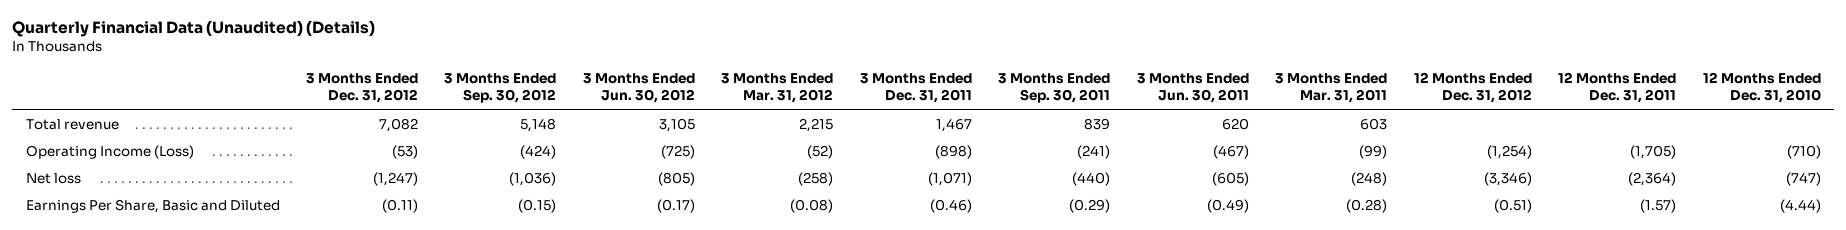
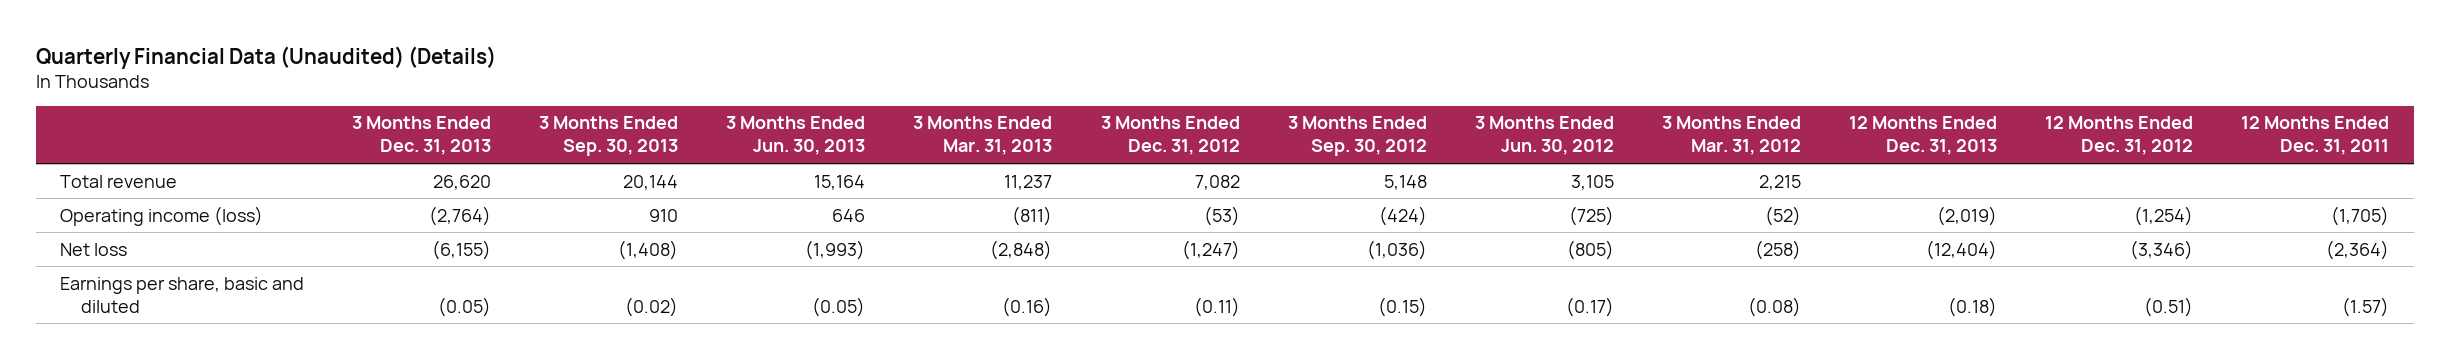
[859,73,972,104] 3 Months Ended Dec. 31, 2011 -> none
[998,73,1111,104] 3 Months Ended Sep. 30, 2011 -> none
[1136,73,1249,104] 3 Months Ended Jun. 30, 2011 -> none
[1275,73,1388,104] 3 Months Ended Mar. 31, 2011 -> none
[1702,72,1821,104] 12 Months Ended Dec. 31, 2010 -> none
none -> [351,116,491,156] 3 Months Ended Dec. 31, 2013
none -> [539,116,679,157] 3 Months Ended Sep. 30, 2013
none -> [726,116,866,156] 3 Months Ended Jun. 30, 2013
none -> [913,116,1053,156] 3 Months Ended Mar. 31, 2013
none -> [1849,116,1998,156] 12 Months Ended Dec. 31, 2013
[25,144,194,159] Operating Income (Loss) -> [59,205,263,226] Operating income (loss)
[25,198,280,213] Earnings Per Share, Basic and Diluted -> [59,276,304,313] Earnings per share, basic and diluted

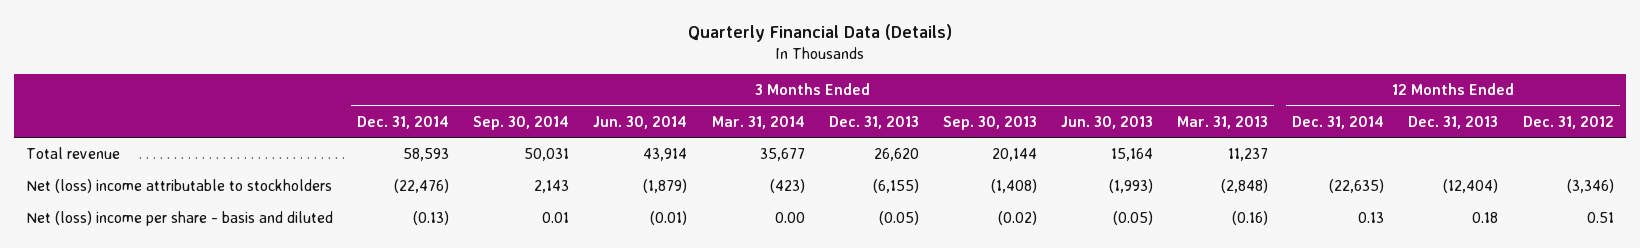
[35,45,496,69] Quarterly Financial Data (Unaudited) (Details) -> [687,23,952,42] Quarterly Financial Data (Details)
[1100,116,1240,156] 3 Months Ended Dec. 31, 2012 -> none
[1287,116,1427,157] 3 Months Ended Sep. 30, 2012 -> none
[1474,116,1614,156] 3 Months Ended Jun. 30, 2012 -> none
[1661,116,1801,156] 3 Months Ended Mar. 31, 2012 -> none
[2241,116,2390,156] 12 Months Ended Dec. 31, 2011 -> none
none -> [357,115,450,129] Dec. 31, 2014
none -> [473,115,570,130] Sep. 30, 2014
none -> [593,115,688,129] Jun. 30, 2014
none -> [711,115,805,129] Mar. 31, 2014
none -> [1292,115,1385,129] Dec. 31, 2014
[59,205,263,226] Operating income (loss) -> none
[59,242,127,256] Net loss -> [25,179,332,194] Net (loss) income attributable to stockholders
[59,276,304,313] Earnings per share, basic and diluted -> [25,211,333,227] Net (loss) income per share - basis and diluted
[1948,296,1998,317] (0.18) -> [1472,212,1499,224] 0.18
[2144,296,2194,317] (0.51) -> [1586,212,1614,224] 0.51

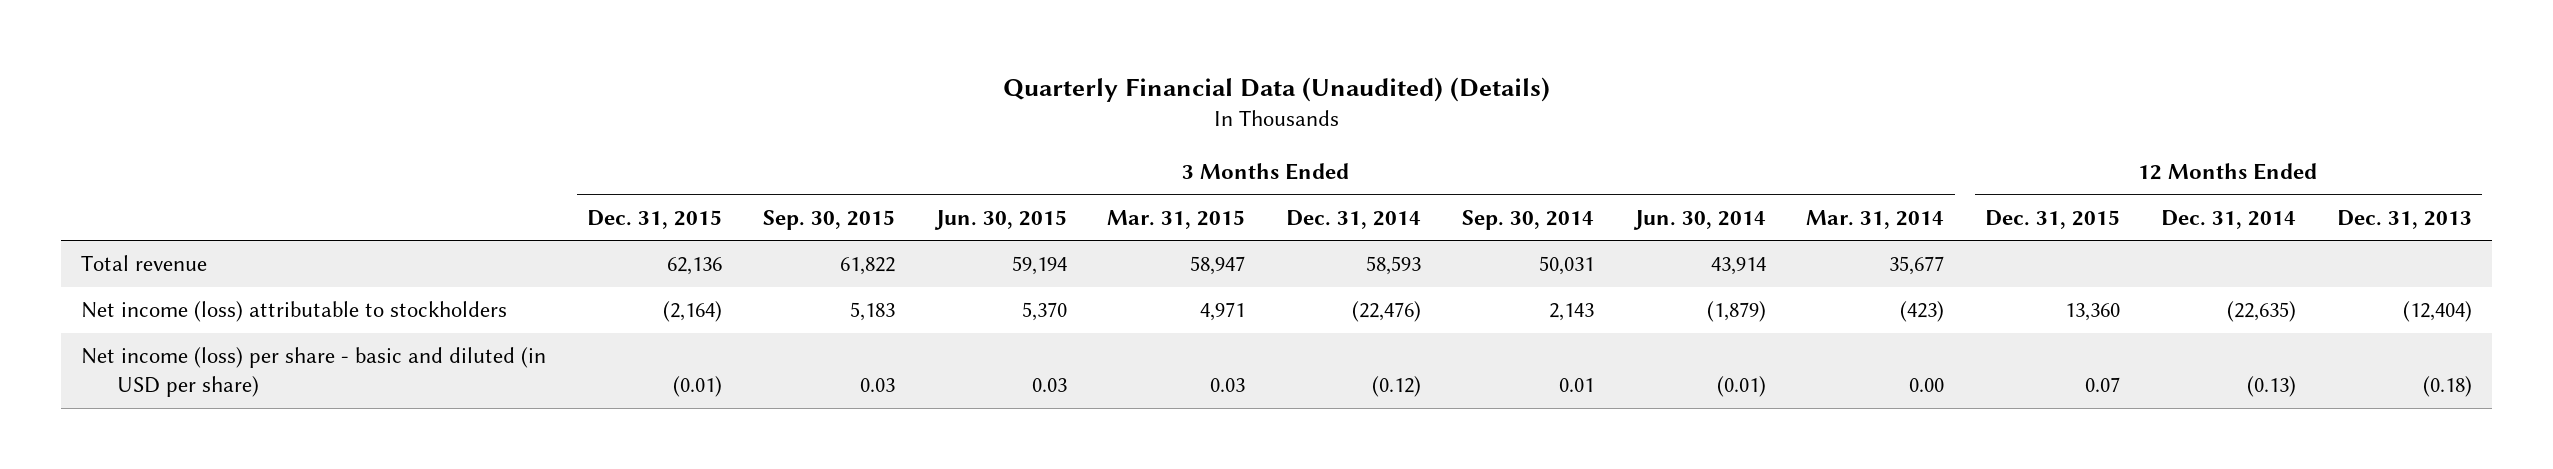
[687,23,952,42] Quarterly Financial Data (Details) -> [1002,77,1550,103] Quarterly Financial Data (Unaudited) (Details)
[828,115,919,129] Dec. 31, 2013 -> none
[942,115,1037,130] Sep. 30, 2013 -> none
[1061,115,1154,129] Jun. 30, 2013 -> none
[1177,115,1269,129] Mar. 31, 2013 -> none
[1522,115,1614,129] Dec. 31, 2012 -> none
none -> [587,209,723,229] Dec. 31, 2015
none -> [762,209,895,230] Sep. 30, 2015
none -> [933,209,1067,230] Jun. 30, 2015
none -> [1107,209,1246,229] Mar. 31, 2015
none -> [1985,209,2121,229] Dec. 31, 2015
[25,179,332,194] Net (loss) income attributable to stockholders -> [81,301,508,323] Net income (loss) attributable to stockholders
[25,211,333,227] Net (loss) income per share - basis and diluted -> [81,347,547,398] Net income (loss) per share - basic and diluted (in USD per share)
[413,211,450,226] (0.13) -> [1372,376,1422,398] (0.12)
[1358,212,1385,224] 0.13 -> [2246,376,2296,398] (0.13)
[1472,212,1499,224] 0.18 -> [2422,376,2472,398] (0.18)

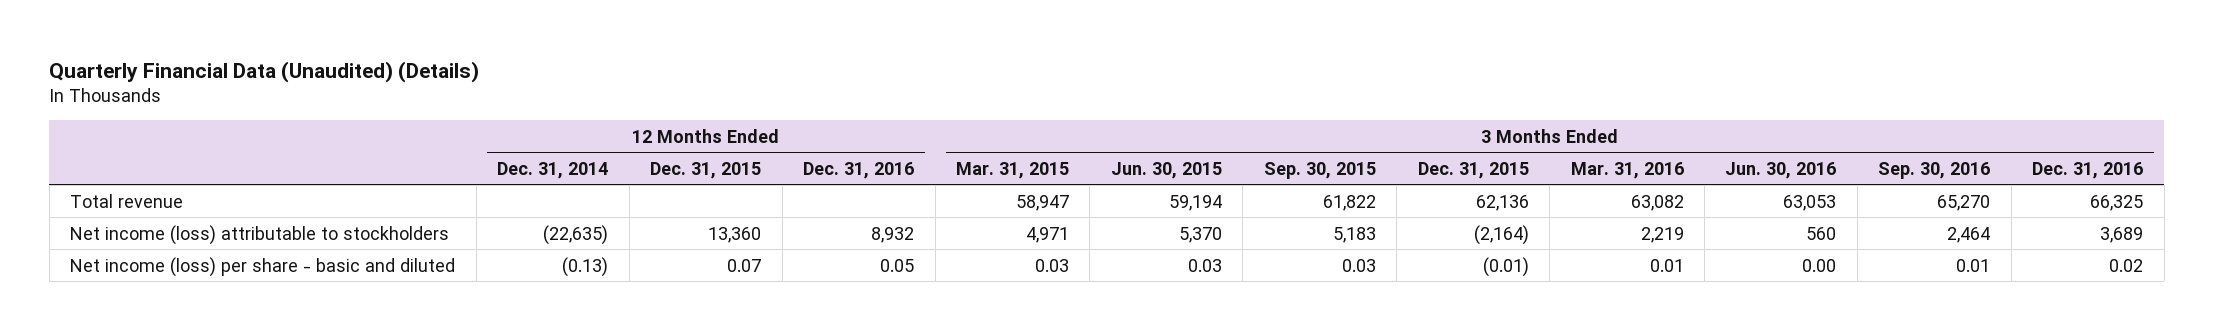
[1286,209,1422,229] Dec. 31, 2014 -> none
[1461,209,1594,230] Sep. 30, 2014 -> none
[1632,209,1766,230] Jun. 30, 2014 -> none
[1806,209,1945,229] Mar. 31, 2014 -> none
[2336,209,2472,229] Dec. 31, 2013 -> none
none -> [803,161,915,179] Dec. 31, 2016
none -> [1570,161,1684,179] Mar. 31, 2016
none -> [1725,161,1837,179] Jun. 30, 2016
none -> [1878,161,1991,179] Sep. 30, 2016
none -> [2032,161,2144,179] Dec. 31, 2016
[81,347,547,398] Net income (loss) per share - basic and diluted (in USD per share) -> [70,256,456,277] Net income (loss) per share - basic and diluted

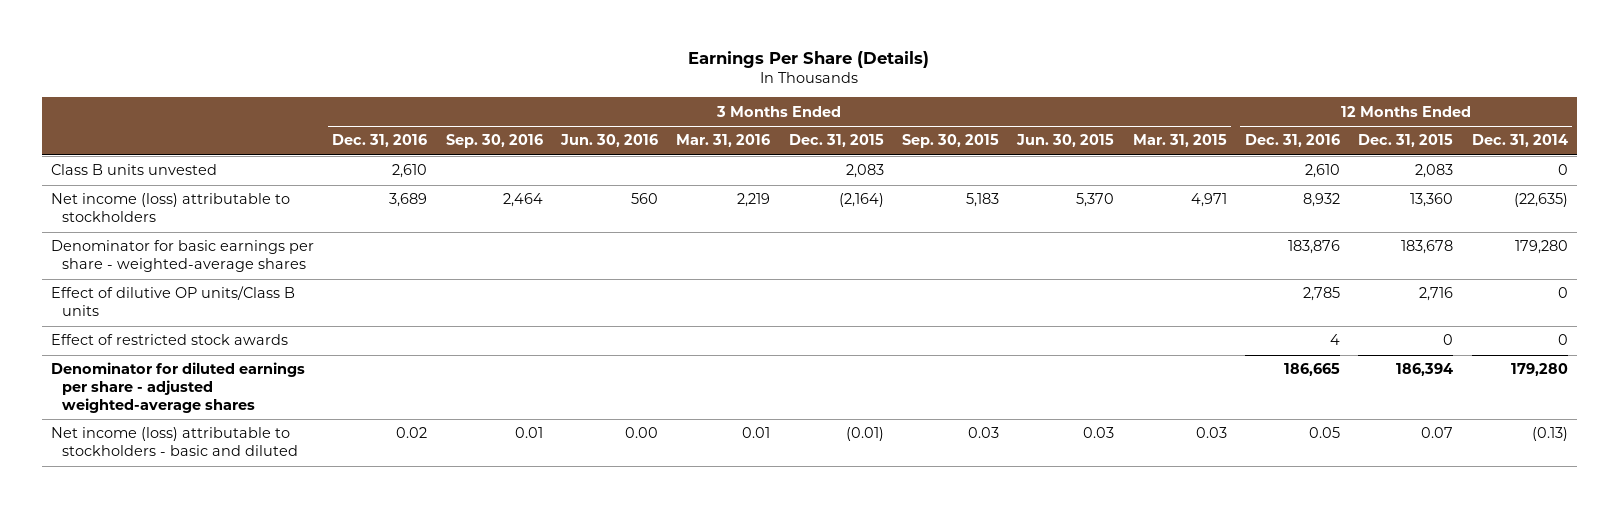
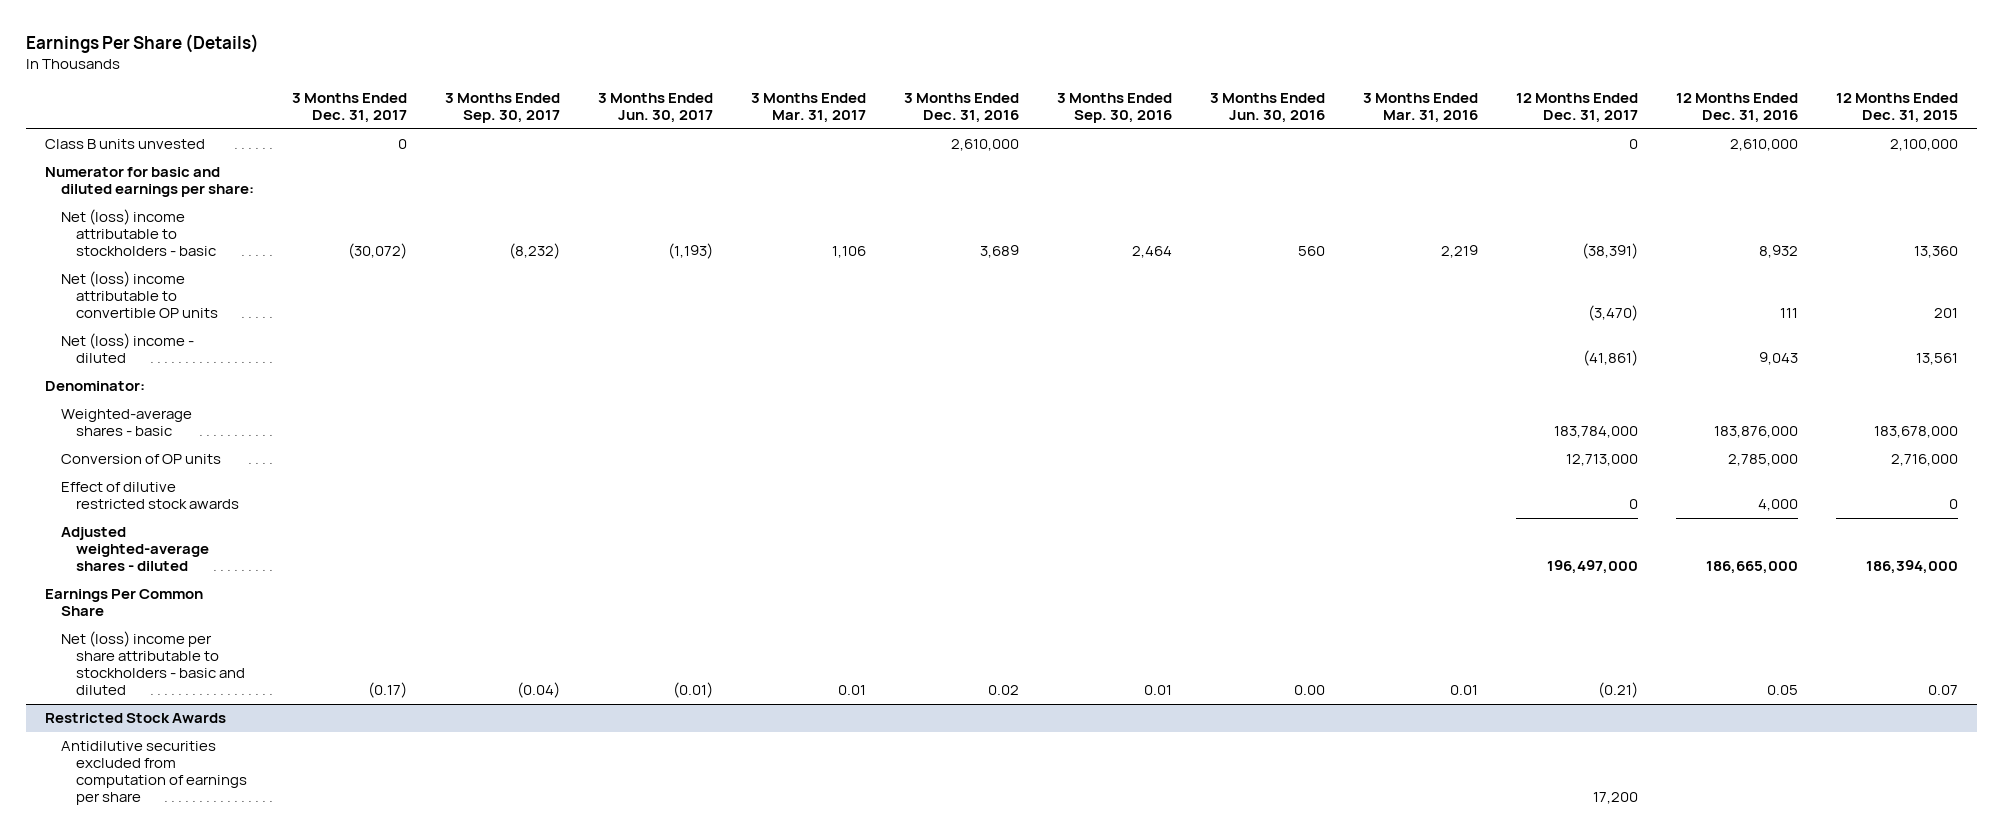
[788,134,884,148] Dec. 31, 2015 -> none
[901,134,999,149] Sep. 30, 2015 -> none
[1016,134,1115,148] Jun. 30, 2015 -> none
[1132,134,1227,148] Mar. 31, 2015 -> none
[1471,134,1568,148] Dec. 31, 2014 -> none
none -> [291,93,407,124] 3 Months Ended Dec. 31, 2017
none -> [444,93,560,124] 3 Months Ended Sep. 30, 2017
none -> [597,93,713,124] 3 Months Ended Jun. 30, 2017
none -> [750,93,866,124] 3 Months Ended Mar. 31, 2017
none -> [1516,93,1639,124] 12 Months Ended Dec. 31, 2017
[392,164,428,179] 2,610 -> [950,139,1019,152] 2,610,000
[1305,164,1341,179] 2,610 -> [1730,139,1799,152] 2,610,000
[1415,164,1454,179] 2,083 -> [1890,139,1959,152] 2,100,000
none -> [45,167,254,198] Numerator for basic and diluted earnings per share:
[50,193,290,223] Net income (loss) attributable to stockholders -> [60,209,217,257] Net (loss) income attributable to stockholders - basic
none -> [60,271,219,319] Net (loss) income attributable to convertible OP units
none -> [60,333,194,364] Net (loss) income - diluted
none -> [45,381,146,392] Denominator:
[50,240,314,273] Denominator for basic earnings per share - weighted-average shares -> [60,409,192,437] Weighted-average shares - basic
[1288,240,1341,255] 183,876 -> [1714,426,1799,439] 183,876,000
[1401,240,1454,255] 183,678 -> [1874,426,1959,439] 183,678,000
[50,286,295,317] Effect of dilutive OP units/Class B units -> [60,454,221,465] Conversion of OP units
[1303,287,1341,302] 2,785 -> [1728,454,1799,467] 2,785,000
[1419,287,1454,302] 2,716 -> [1891,454,1959,467] 2,716,000
[50,334,288,346] Effect of restricted stock awards -> [60,482,240,510] Effect of dilutive restricted stock awards
[1330,334,1341,346] 4 -> [1758,499,1799,512] 4,000
[50,362,305,413] Denominator for diluted earnings per share - adjusted weighted-average shares -> [60,527,210,572] Adjusted weighted-average shares - diluted
[1284,363,1341,377] 186,665 -> [1706,561,1799,575] 186,665,000
[1396,363,1454,377] 186,394 -> [1866,560,1959,575] 186,394,000
none -> [45,589,204,617] Earnings Per Common Share
[50,427,299,457] Net income (loss) attributable to stockholders - basic and diluted -> [60,631,246,696] Net (loss) income per share attributable to stockholders - basic and diluted
none -> [45,713,227,724] Restricted Stock Awards
none -> [60,741,248,806] Antidilutive securities excluded from computation of earnings per share

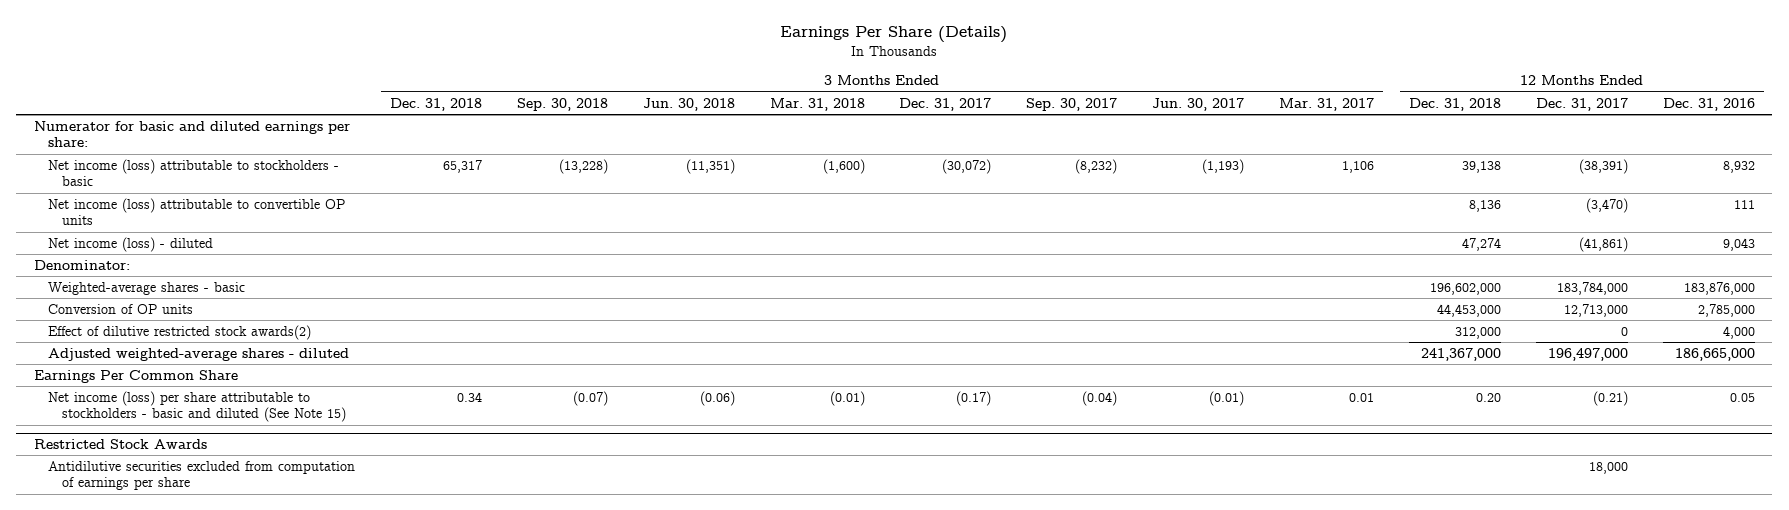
[903,93,1019,124] 3 Months Ended Dec. 31, 2016 -> none
[1056,93,1172,124] 3 Months Ended Sep. 30, 2016 -> none
[1209,93,1325,124] 3 Months Ended Jun. 30, 2016 -> none
[1363,93,1479,124] 3 Months Ended Mar. 31, 2016 -> none
[1836,93,1959,124] 12 Months Ended Dec. 31, 2015 -> none
none -> [389,97,482,111] Dec. 31, 2018
none -> [516,97,608,111] Sep. 30, 2018
none -> [642,97,735,111] Jun. 30, 2018
none -> [769,97,865,111] Mar. 31, 2018
none -> [1409,97,1502,111] Dec. 31, 2018
[45,139,206,150] Class B units unvested -> none
[60,209,217,257] Net (loss) income attributable to stockholders - basic -> [47,158,339,187] Net income (loss) attributable to stockholders - basic
[60,271,219,319] Net (loss) income attributable to convertible OP units -> [47,197,345,226] Net income (loss) attributable to convertible OP units
[60,333,194,364] Net (loss) income - diluted -> [47,236,213,252] Net income (loss) - diluted
[60,482,240,510] Effect of dilutive restricted stock awards -> [47,324,311,340] Effect of dilutive restricted stock awards(2)
[60,631,246,696] Net (loss) income per share attributable to stockholders - basic and diluted -> [47,390,346,423] Net income (loss) per share attributable to stockholders - basic and diluted (See Note 15)
[1593,792,1639,805] 17,200 -> [1588,461,1628,474] 18,000

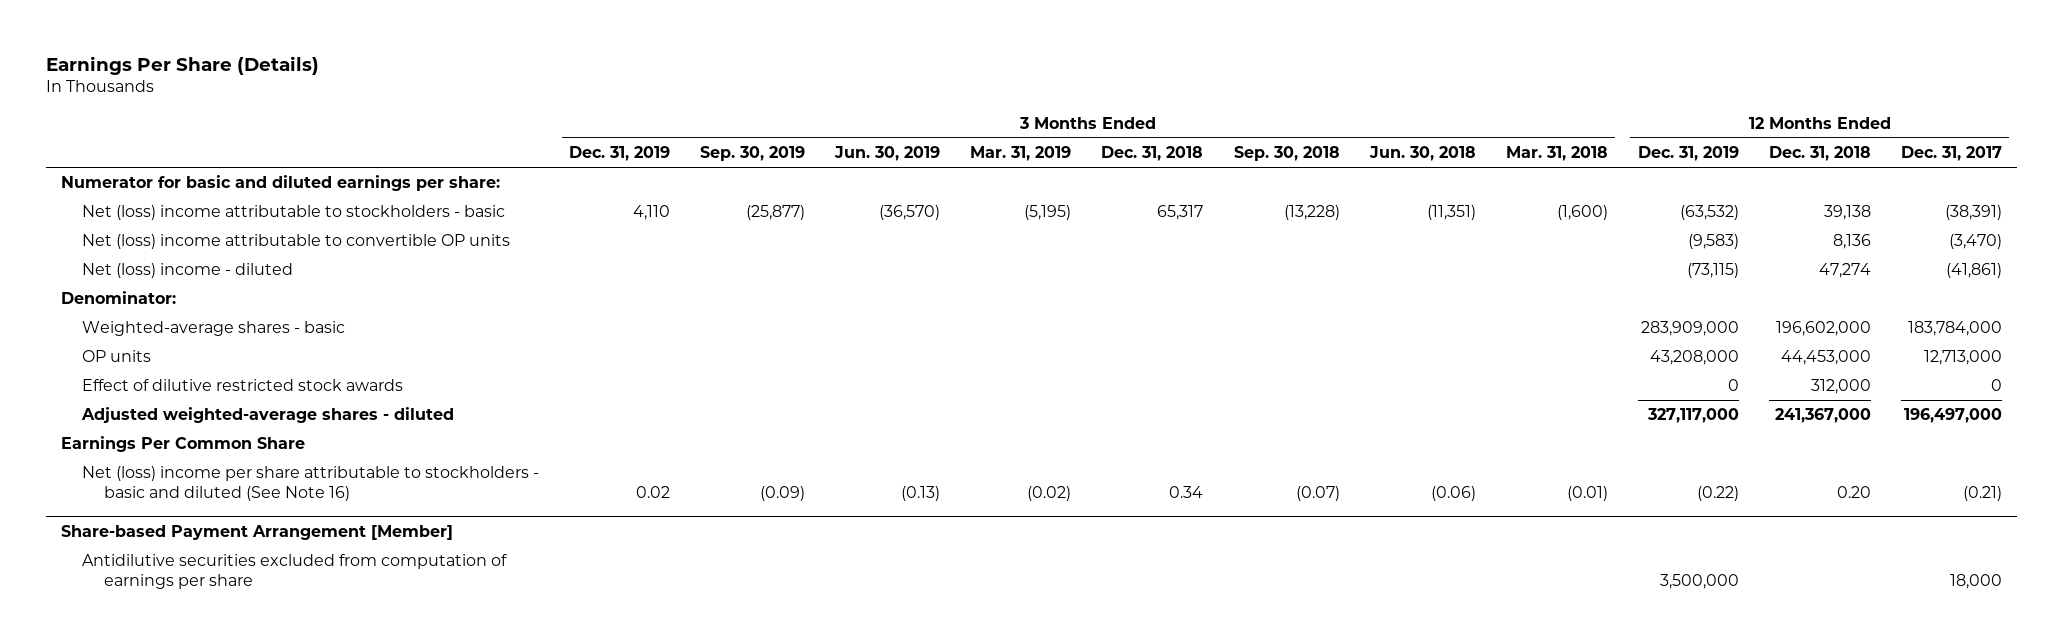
[899,97,992,111] Dec. 31, 2017 -> none
[1026,97,1118,111] Sep. 30, 2017 -> none
[1152,97,1245,111] Jun. 30, 2017 -> none
[1279,97,1375,111] Mar. 31, 2017 -> none
[1662,97,1755,111] Dec. 31, 2016 -> none
none -> [569,146,671,162] Dec. 31, 2019
none -> [700,146,806,162] Sep. 30, 2019
none -> [834,146,941,162] Jun. 30, 2019
none -> [970,146,1072,162] Mar. 31, 2019
none -> [1637,146,1739,162] Dec. 31, 2019
[47,158,339,187] Net income (loss) attributable to stockholders - basic -> [82,205,506,221] Net (loss) income attributable to stockholders - basic
[47,197,345,226] Net income (loss) attributable to convertible OP units -> [82,234,511,250] Net (loss) income attributable to convertible OP units
[47,236,213,252] Net income (loss) - diluted -> [82,263,294,279] Net (loss) income - diluted
[47,303,193,314] Conversion of OP units -> [82,350,152,363] OP units
[47,324,311,340] Effect of dilutive restricted stock awards(2) -> [82,379,404,392] Effect of dilutive restricted stock awards
[33,438,207,449] Restricted Stock Awards -> none
[47,390,346,423] Net income (loss) per share attributable to stockholders - basic and diluted (See Note 15) -> [82,466,540,501] Net (loss) income per share attributable to stockholders - basic and diluted (See Note 16)
none -> [60,524,453,540] Share-based Payment Arrangement [Member]

